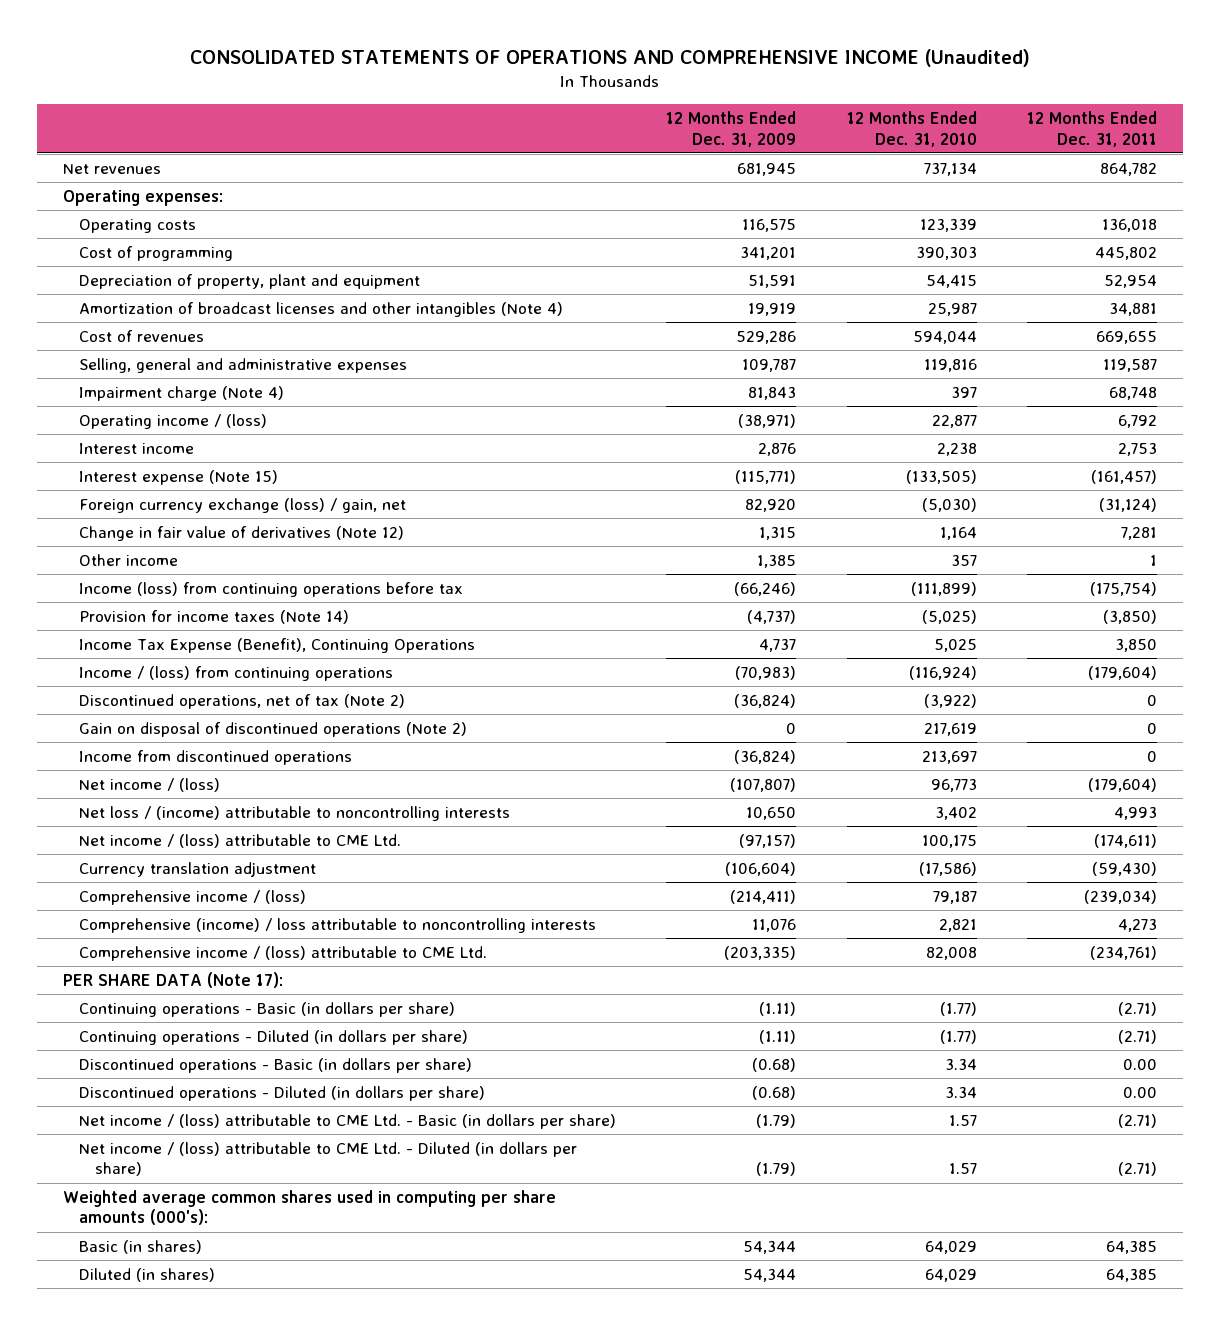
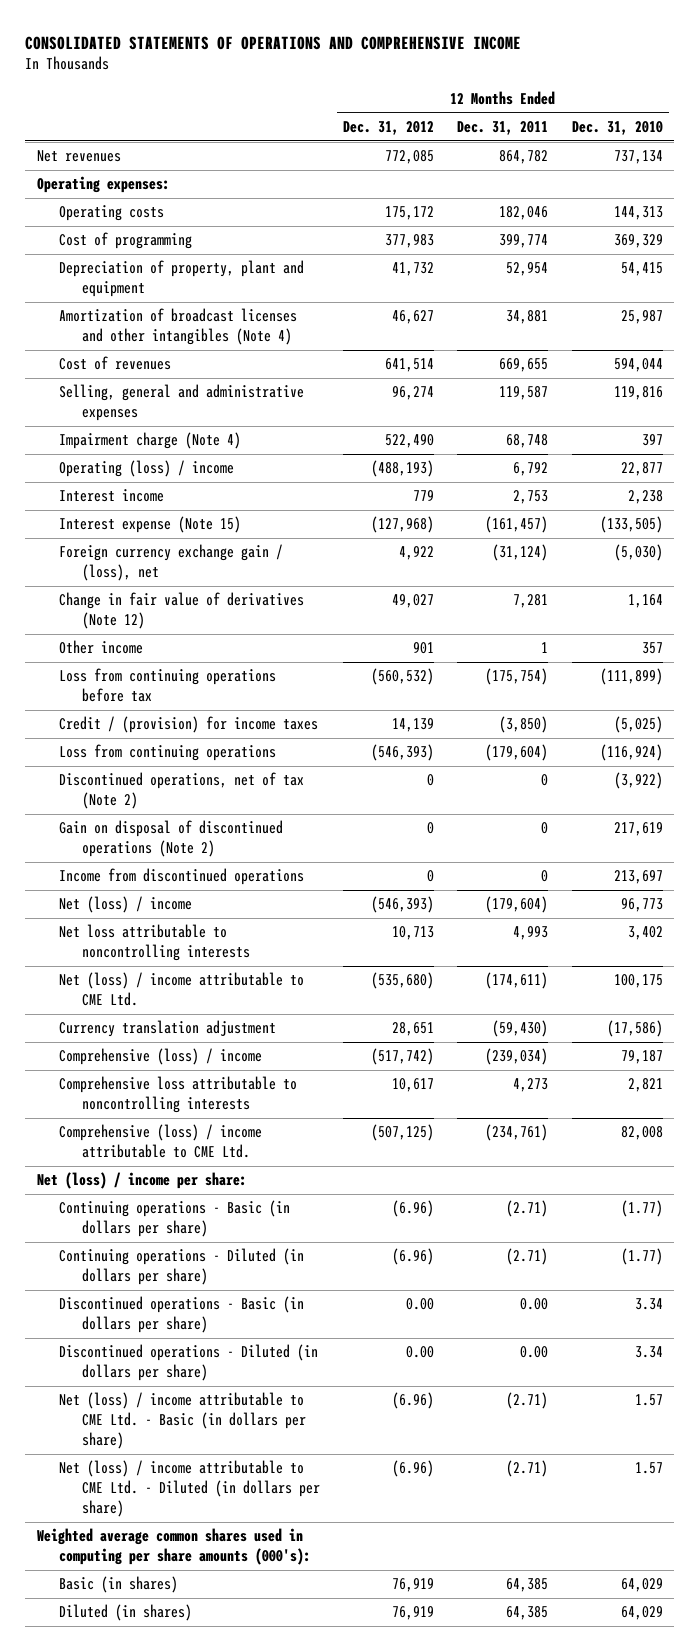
[189,48,1030,67] CONSOLIDATED STATEMENTS OF OPERATIONS AND COMPREHENSIVE INCOME (Unaudited) -> [24,35,521,50] CONSOLIDATED STATEMENTS OF OPERATIONS AND COMPREHENSIVE INCOME
[666,111,797,147] 12 Months Ended Dec. 31, 2009 -> none
none -> [343,121,435,136] Dec. 31, 2012
[919,218,977,232] 123,339 -> [613,206,663,221] 144,313
[1102,218,1158,232] 136,018 -> [499,206,549,221] 182,046
[915,246,977,260] 390,303 -> [613,234,663,249] 369,329
[1095,246,1158,260] 445,802 -> [499,234,549,249] 399,774
[78,413,267,429] Operating income / (loss) -> [59,460,235,478] Operating (loss) / income
[78,497,406,513] Foreign currency exchange (loss) / gain, net -> [59,544,284,582] Foreign currency exchange gain / (loss), net
[78,637,475,653] Income Tax Expense (Benefit), Continuing Operations -> none
[78,581,463,597] Income (loss) from continuing operations before tax -> [59,668,277,703] Loss from continuing operations before tax
[78,609,349,624] Provision for income taxes (Note 14) -> [59,716,319,734] Credit / (provision) for income taxes
[78,665,393,681] Income / (loss) from continuing operations -> [59,744,277,762] Loss from continuing operations
[78,777,220,792] Net income / (loss) -> [59,896,193,914] Net (loss) / income
[78,805,510,821] Net loss / (income) attributable to noncontrolling interests -> [59,924,250,962] Net loss attributable to noncontrolling interests
[78,833,401,848] Net income / (loss) attributable to CME Ltd. -> [59,972,305,1007] Net (loss) / income attributable to CME Ltd.
[78,889,306,905] Comprehensive income / (loss) -> [59,1048,263,1066] Comprehensive (loss) / income
[78,917,596,933] Comprehensive (income) / loss attributable to noncontrolling interests -> [59,1076,298,1114] Comprehensive loss attributable to noncontrolling interests
[78,945,487,961] Comprehensive income / (loss) attributable to CME Ltd. -> [59,1124,263,1159] Comprehensive (loss) / income attributable to CME Ltd.
[62,971,283,988] PER SHARE DATA (Note 17): -> [36,1172,247,1190] Net (loss) / income per share:
[78,1113,616,1129] Net income / (loss) attributable to CME Ltd. - Basic (in dollars per share) -> [59,1392,306,1450] Net (loss) / income attributable to CME Ltd. - Basic (in dollars per share)
[78,1141,577,1177] Net income / (loss) attributable to CME Ltd. - Diluted (in dollars per share) -> [59,1460,320,1518] Net (loss) / income attributable to CME Ltd. - Diluted (in dollars per share)

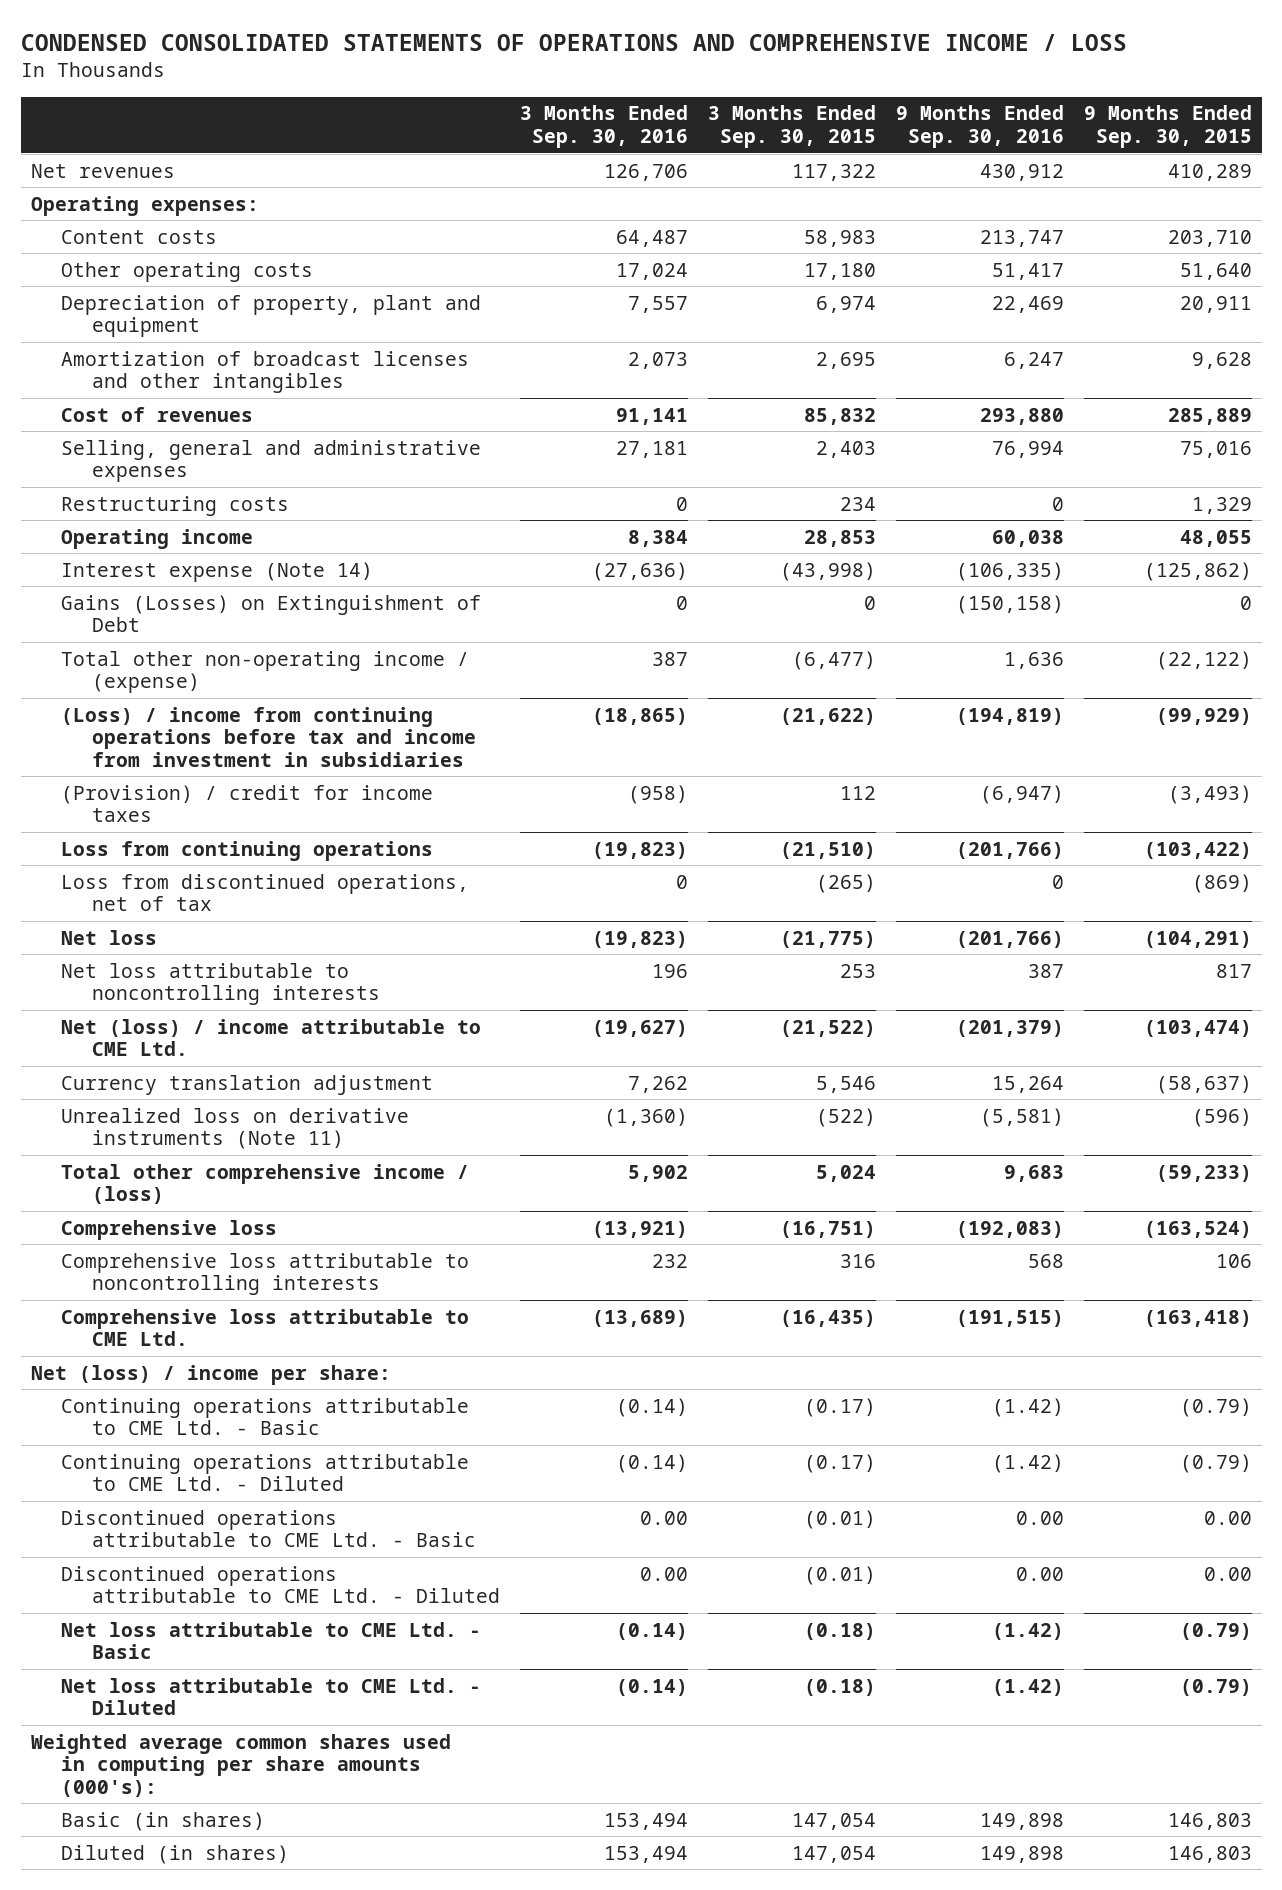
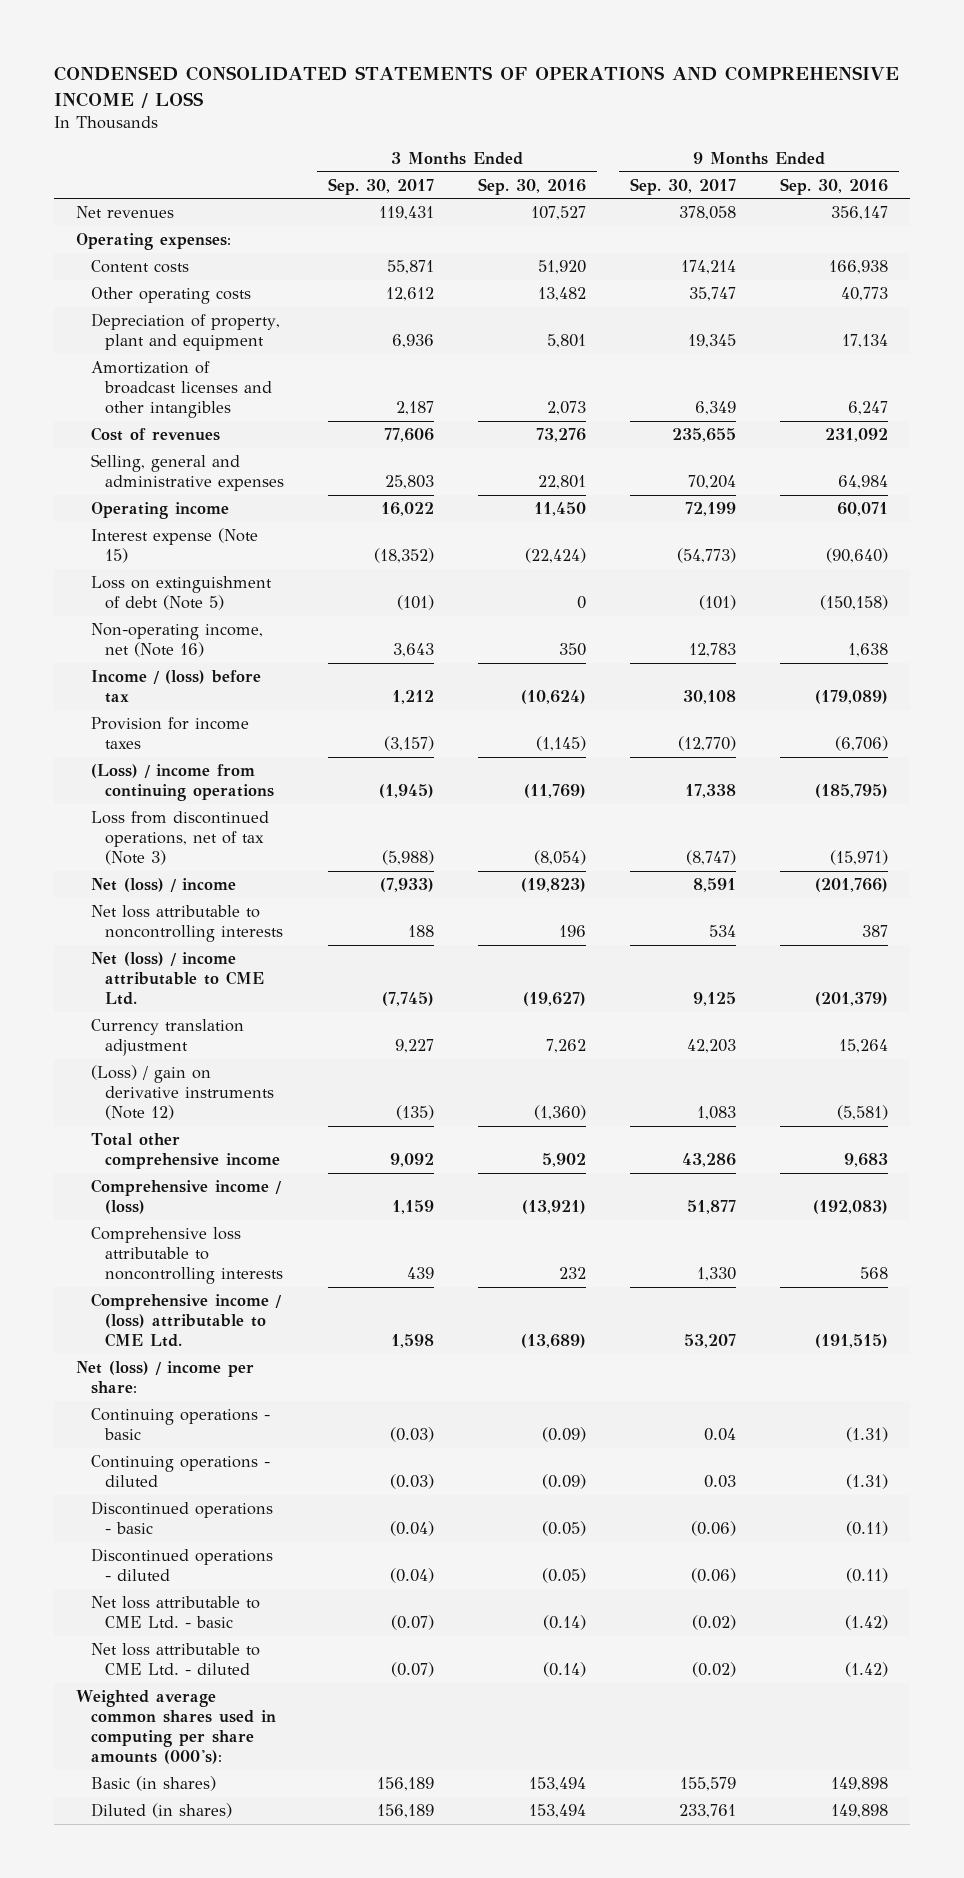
[707,105,876,148] 3 Months Ended Sep. 30, 2015 -> none
[1083,105,1252,148] 9 Months Ended Sep. 30, 2015 -> none
none -> [328,177,435,195] Sep. 30, 2017
none -> [630,177,737,195] Sep. 30, 2017
[603,163,688,181] 126,706 -> [531,206,587,221] 107,527
[979,163,1064,181] 430,912 -> [831,206,889,221] 356,147
[615,229,688,247] 64,487 -> [538,260,587,275] 51,920
[979,229,1064,247] 213,747 -> [829,260,889,275] 166,938
[615,262,688,280] 17,024 -> [538,287,587,302] 13,482
[991,262,1064,280] 51,417 -> [841,287,889,302] 40,773
[627,295,688,313] 7,557 -> [547,334,587,349] 5,801
[991,295,1064,313] 22,469 -> [842,334,889,349] 17,134
[61,495,290,516] Restructuring costs -> none
[615,407,688,425] 91,141 -> [536,428,587,443] 73,276
[979,407,1064,425] 293,880 -> [825,428,889,443] 231,092
[615,440,688,458] 27,181 -> [538,475,587,490] 22,801
[991,440,1064,458] 76,994 -> [838,475,889,490] 64,984
[627,529,688,547] 8,384 -> [534,502,587,517] 11,450
[991,529,1064,547] 60,038 -> [837,502,889,517] 60,071
[61,561,374,582] Interest expense (Note 14) -> [90,528,258,564] Interest expense (Note 15)
[591,561,688,581] (27,636) -> [525,548,587,564] (22,424)
[955,561,1064,581] (106,335) -> [826,548,889,564] (90,640)
[61,594,482,633] Gains (Losses) on Extinguishment of Debt -> [90,576,272,611] Loss on extinguishment of debt (Note 5)
[61,650,470,694] Total other non-operating income / (expense) -> [90,623,263,658] Non-operating income, net (Note 16)
[651,651,688,666] 387 -> [559,643,587,657] 350
[1003,651,1064,669] 1,636 -> [848,643,889,658] 1,638
[61,706,476,767] (Loss) / income from continuing operations before tax and income from investment in subsidiaries -> [90,670,261,704] Income / (loss) before tax
[591,707,688,725] (18,865) -> [521,690,587,705] (10,624)
[955,707,1064,725] (194,819) -> [815,690,889,705] (179,089)
[61,784,434,823] (Provision) / credit for income taxes -> [90,717,249,750] Provision for income taxes
[627,784,688,804] (958) -> [536,736,587,752] (1,145)
[979,784,1064,804] (6,947) -> [835,736,889,752] (6,706)
[61,840,434,861] Loss from continuing operations -> [90,764,275,802] (Loss) / income from continuing operations
[591,841,688,859] (19,823) -> [524,784,587,799] (11,769)
[955,841,1064,859] (201,766) -> [815,784,889,799] (185,795)
[61,873,470,912] Loss from discontinued operations, net of tax -> [90,811,269,865] Loss from discontinued operations, net of tax (Note 3)
[675,874,688,889] 0 -> [534,849,587,865] (8,054)
[1051,874,1064,889] 0 -> [830,849,889,865] (15,971)
[61,929,158,945] Net loss -> [90,878,236,893] Net (loss) / income
[61,1107,410,1150] Unrealized loss on derivative instruments (Note 11) -> [90,1065,275,1120] (Loss) / gain on derivative instruments (Note 12)
[61,1163,470,1205] Total other comprehensive income / (loss) -> [90,1133,281,1170] Total other comprehensive income
[61,1219,278,1240] Comprehensive loss -> [90,1179,282,1215] Comprehensive income / (loss)
[61,1308,470,1347] Comprehensive loss attributable to CME Ltd. -> [90,1293,282,1347] Comprehensive income / (loss) attributable to CME Ltd.
[61,1397,470,1436] Continuing operations attributable to CME Ltd. - Basic -> [90,1408,270,1441] Continuing operations - basic
[615,1397,688,1417] (0.14) -> [542,1427,587,1443] (0.09)
[991,1397,1064,1417] (1.42) -> [846,1427,889,1443] (1.31)
[61,1453,470,1492] Continuing operations attributable to CME Ltd. - Diluted -> [90,1455,270,1488] Continuing operations - diluted
[615,1453,688,1473] (0.14) -> [542,1474,587,1490] (0.09)
[991,1453,1064,1473] (1.42) -> [846,1474,889,1490] (1.31)
[61,1509,476,1548] Discontinued operations attributable to CME Ltd. - Basic -> [90,1501,273,1535] Discontinued operations - basic
[639,1510,688,1525] 0.00 -> [542,1521,587,1537] (0.05)
[1015,1510,1064,1525] 0.00 -> [846,1521,889,1537] (0.11)
[61,1565,500,1604] Discontinued operations attributable to CME Ltd. - Diluted -> [90,1548,273,1582] Discontinued operations - diluted
[639,1566,688,1581] 0.00 -> [542,1568,587,1584] (0.05)
[1015,1566,1064,1581] 0.00 -> [846,1568,889,1584] (0.11)
[61,1621,482,1660] Net loss attributable to CME Ltd. - Basic -> [90,1596,260,1629] Net loss attributable to CME Ltd. - basic
[61,1677,482,1716] Net loss attributable to CME Ltd. - Diluted -> [90,1643,260,1676] Net loss attributable to CME Ltd. - diluted

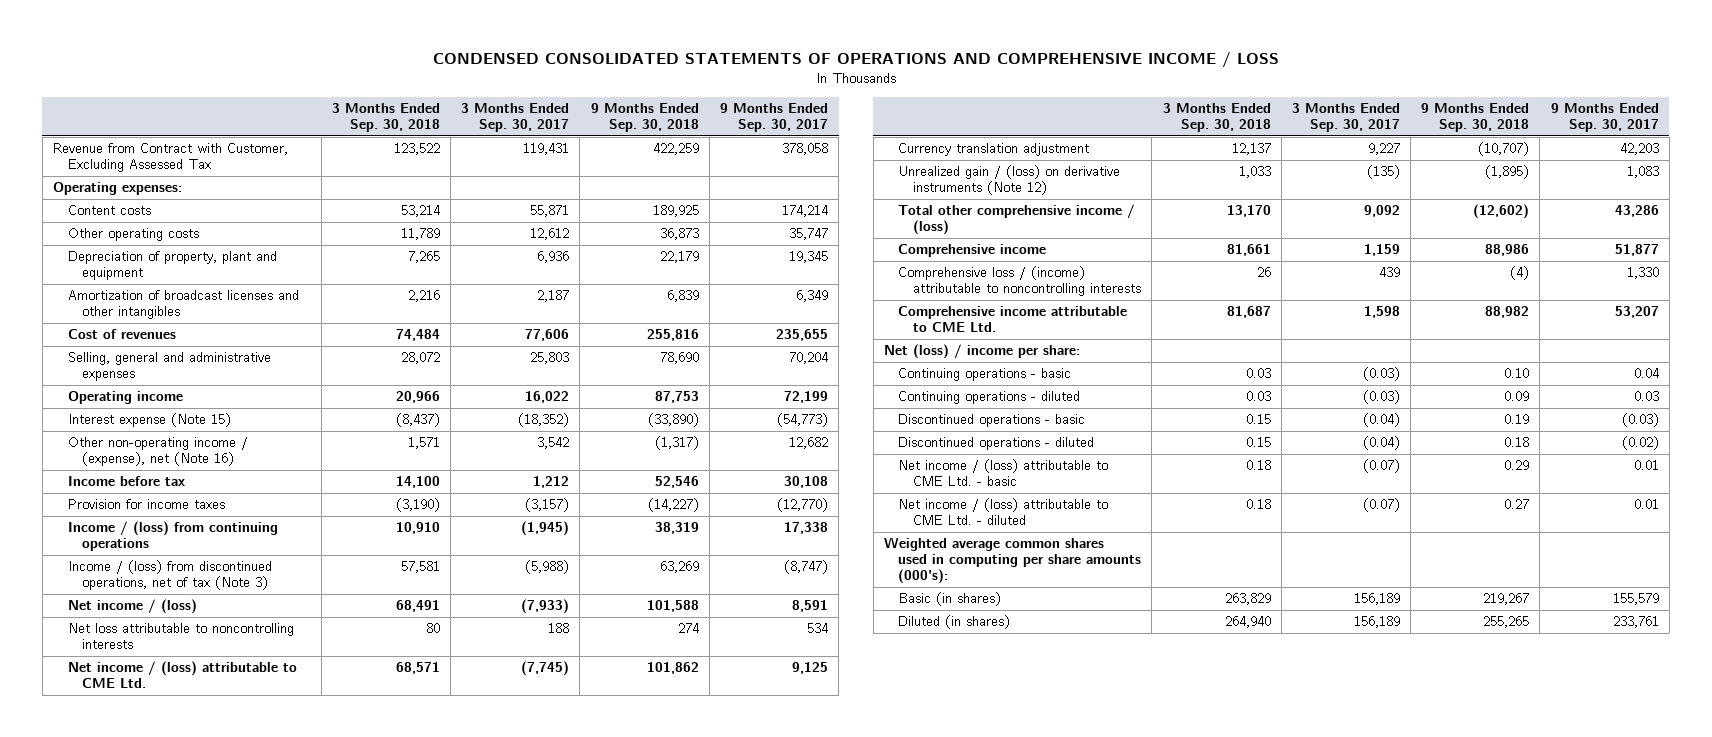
[478,177,587,195] Sep. 30, 2016 -> none
[780,177,889,195] Sep. 30, 2016 -> none
none -> [331,102,440,133] 3 Months Ended Sep. 30, 2018
none -> [590,102,699,133] 9 Months Ended Sep. 30, 2018
[75,206,174,219] Net revenues -> [53,143,289,173] Revenue from Contract with Customer, Excluding Assessed Tax
[90,576,272,611] Loss on extinguishment of debt (Note 5) -> none
[90,623,263,658] Non-operating income, net (Note 16) -> [67,437,248,467] Other non-operating income / (expense), net (Note 16)
[393,643,435,658] 3,643 -> [537,437,570,450] 3,542
[689,643,737,658] 12,783 -> [788,437,828,450] 12,682
[90,670,261,704] Income / (loss) before tax -> [67,476,185,487] Income before tax
[90,764,275,802] (Loss) / income from continuing operations -> [67,521,278,552] Income / (loss) from continuing operations
[90,811,269,865] Loss from discontinued operations, net of tax (Note 3) -> [67,560,272,591] Income / (loss) from discontinued operations, net of tax (Note 3)
[90,878,236,893] Net (loss) / income -> [67,599,197,615] Net income / (loss)
[90,952,265,1005] Net (loss) / income attributable to CME Ltd. -> [67,661,297,689] Net income / (loss) attributable to CME Ltd.
[90,1065,275,1120] (Loss) / gain on derivative instruments (Note 12) -> [898,165,1121,196] Unrealized gain / (loss) on derivative instruments (Note 12)
[90,1133,281,1170] Total other comprehensive income -> [898,204,1136,236] Total other comprehensive income / (loss)
[90,1179,282,1215] Comprehensive income / (loss) -> [898,244,1047,258] Comprehensive income
[90,1227,284,1284] Comprehensive loss attributable to noncontrolling interests -> [898,266,1141,297] Comprehensive loss / (income) attributable to noncontrolling interests
[90,1293,282,1347] Comprehensive income / (loss) attributable to CME Ltd. -> [898,306,1128,333] Comprehensive income attributable to CME Ltd.
[691,1521,737,1537] (0.06) -> [1621,413,1659,428] (0.03)
[691,1568,737,1584] (0.06) -> [1621,436,1659,451] (0.02)
[90,1596,260,1629] Net loss attributable to CME Ltd. - basic -> [898,459,1109,487] Net income / (loss) attributable to CME Ltd. - basic
[692,1615,737,1631] (0.02) -> [1633,460,1659,471] 0.01
[90,1643,260,1676] Net loss attributable to CME Ltd. - diluted -> [898,498,1109,526] Net income / (loss) attributable to CME Ltd. - diluted
[692,1662,737,1678] (0.02) -> [1633,499,1659,510] 0.01

